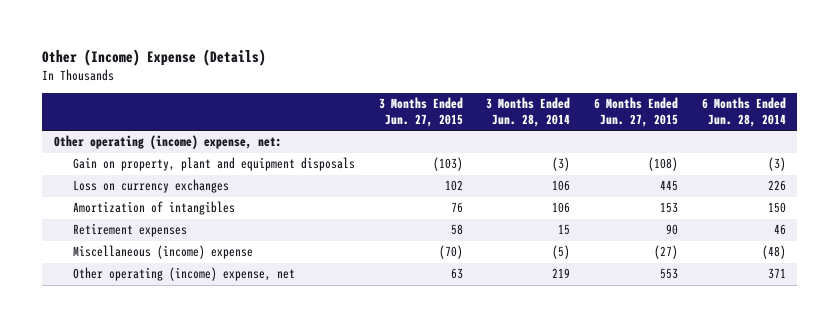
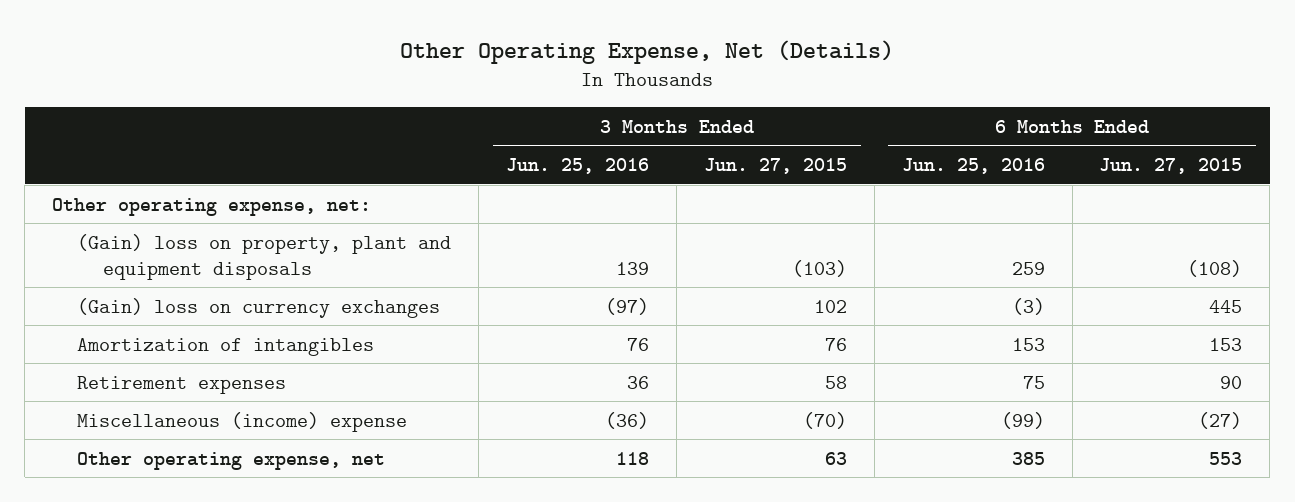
[42,49,267,67] Other (Income) Expense (Details) -> [400,39,895,64] Other Operating Expense, Net (Details)
[486,97,571,127] 3 Months Ended Jun. 28, 2014 -> none
[701,97,786,127] 6 Months Ended Jun. 28, 2014 -> none
none -> [506,158,650,175] Jun. 25, 2016
none -> [901,158,1045,175] Jun. 25, 2016
[54,135,283,150] Other operating (income) expense, net: -> [52,197,372,216] Other operating expense, net:
[73,157,356,172] Gain on property, plant and equipment disposals -> [77,233,452,280] (Gain) loss on property, plant and equipment disposals
[73,179,230,194] Loss on currency exchanges -> [77,297,441,318] (Gain) loss on currency exchanges
[73,267,296,282] Other operating (income) expense, net -> [77,451,386,470] Other operating expense, net

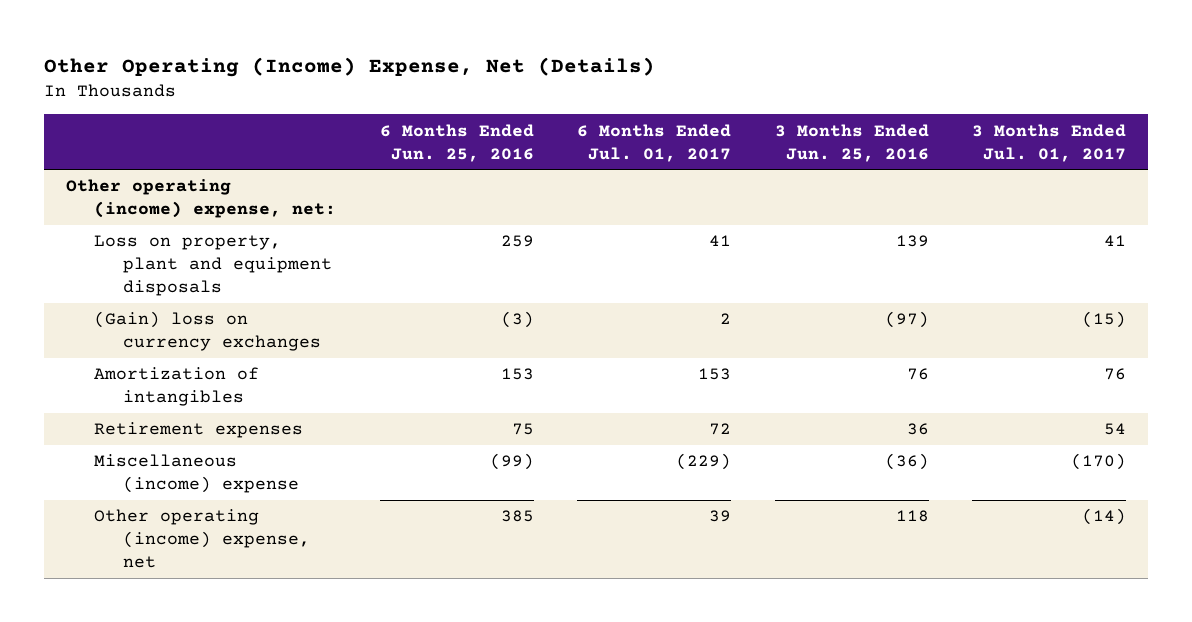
[400,39,895,64] Other Operating Expense, Net (Details) -> [43,56,655,77] Other Operating (Income) Expense, Net (Details)
[703,158,847,175] Jun. 27, 2015 -> none
[1099,158,1243,175] Jun. 27, 2015 -> none
none -> [577,123,732,162] 6 Months Ended Jul. 01, 2017
none -> [972,123,1127,162] 3 Months Ended Jul. 01, 2017
[52,197,372,216] Other operating expense, net: -> [65,179,337,219] Other operating (income) expense, net:
[77,233,452,280] (Gain) loss on property, plant and equipment disposals -> [94,235,332,296] Loss on property, plant and equipment disposals
[77,451,386,470] Other operating expense, net -> [94,509,310,568] Other operating (income) expense, net

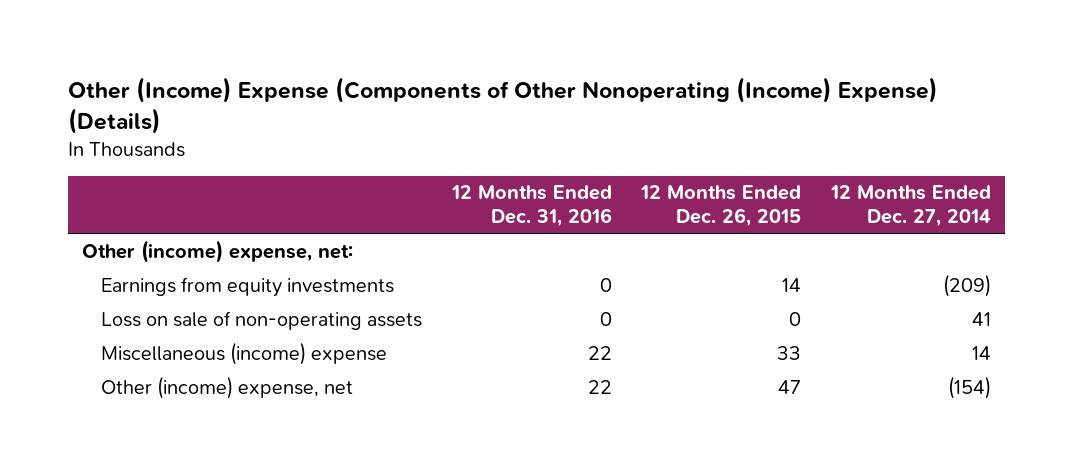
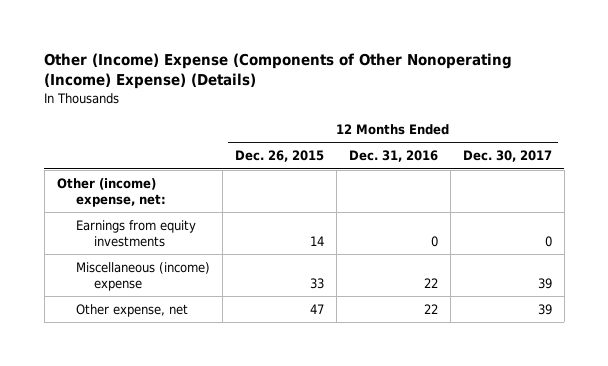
[829,185,991,227] 12 Months Ended Dec. 27, 2014 -> none
none -> [462,150,552,163] Dec. 30, 2017
[101,310,423,330] Loss on sale of non-operating assets -> none
[101,375,354,399] Other (income) expense, net -> [75,303,188,317] Other expense, net

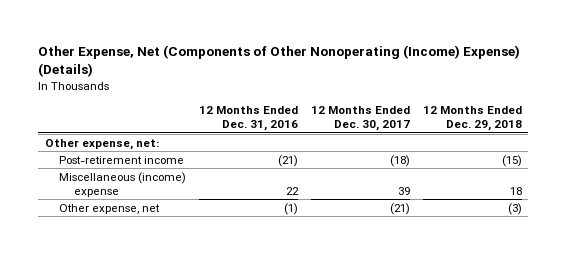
[44,52,513,90] Other (Income) Expense (Components of Other Nonoperating (Income) Expense) (Details) -> [38,45,521,78] Other Expense, Net (Components of Other Nonoperating (Income) Expense) (Details)
[234,150,324,163] Dec. 26, 2015 -> none
none -> [422,106,522,132] 12 Months Ended Dec. 29, 2018
[75,219,196,247] Earnings from equity investments -> none
[56,177,166,207] Other (income) expense, net: -> [44,138,159,150] Other expense, net:
none -> [59,155,185,164] Post-retirement income
[423,303,438,314] 22 -> [284,202,299,215] (1)
[537,303,552,315] 39 -> [390,202,411,215] (21)

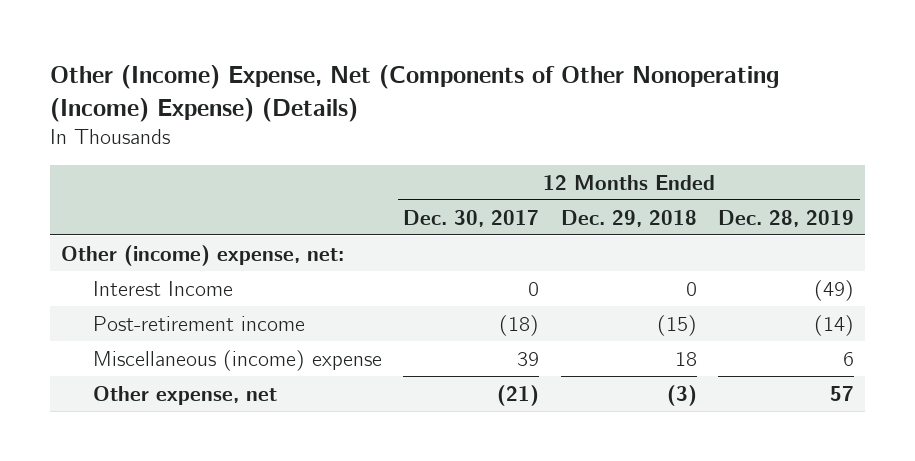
[38,45,521,78] Other Expense, Net (Components of Other Nonoperating (Income) Expense) (Details) -> [50,65,780,122] Other (Income) Expense, Net (Components of Other Nonoperating (Income) Expense) (Details)
[199,106,299,132] 12 Months Ended Dec. 31, 2016 -> none
none -> [718,209,855,227] Dec. 28, 2019
[44,138,159,150] Other expense, net: -> [61,244,345,266] Other (income) expense, net:
none -> [92,280,233,296] Interest Income

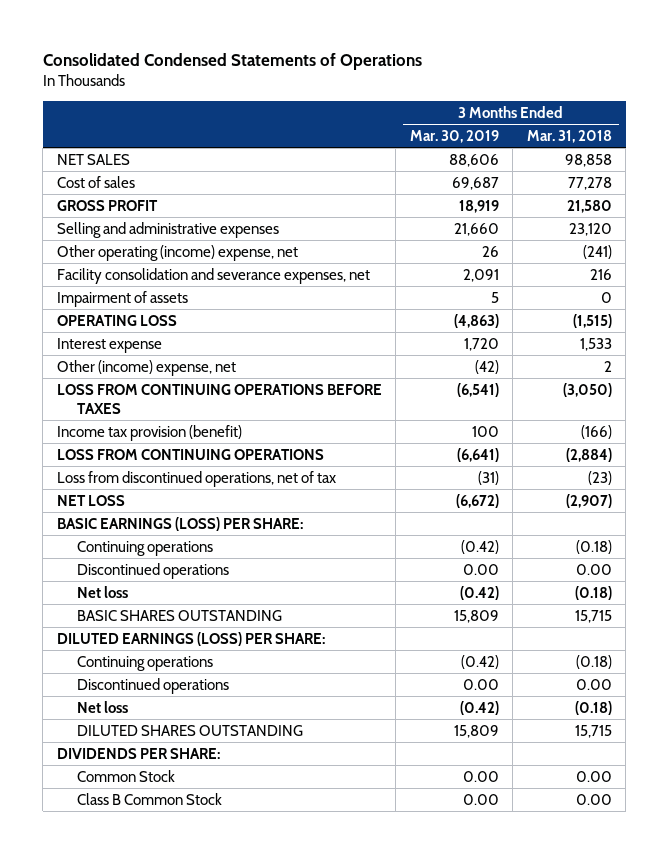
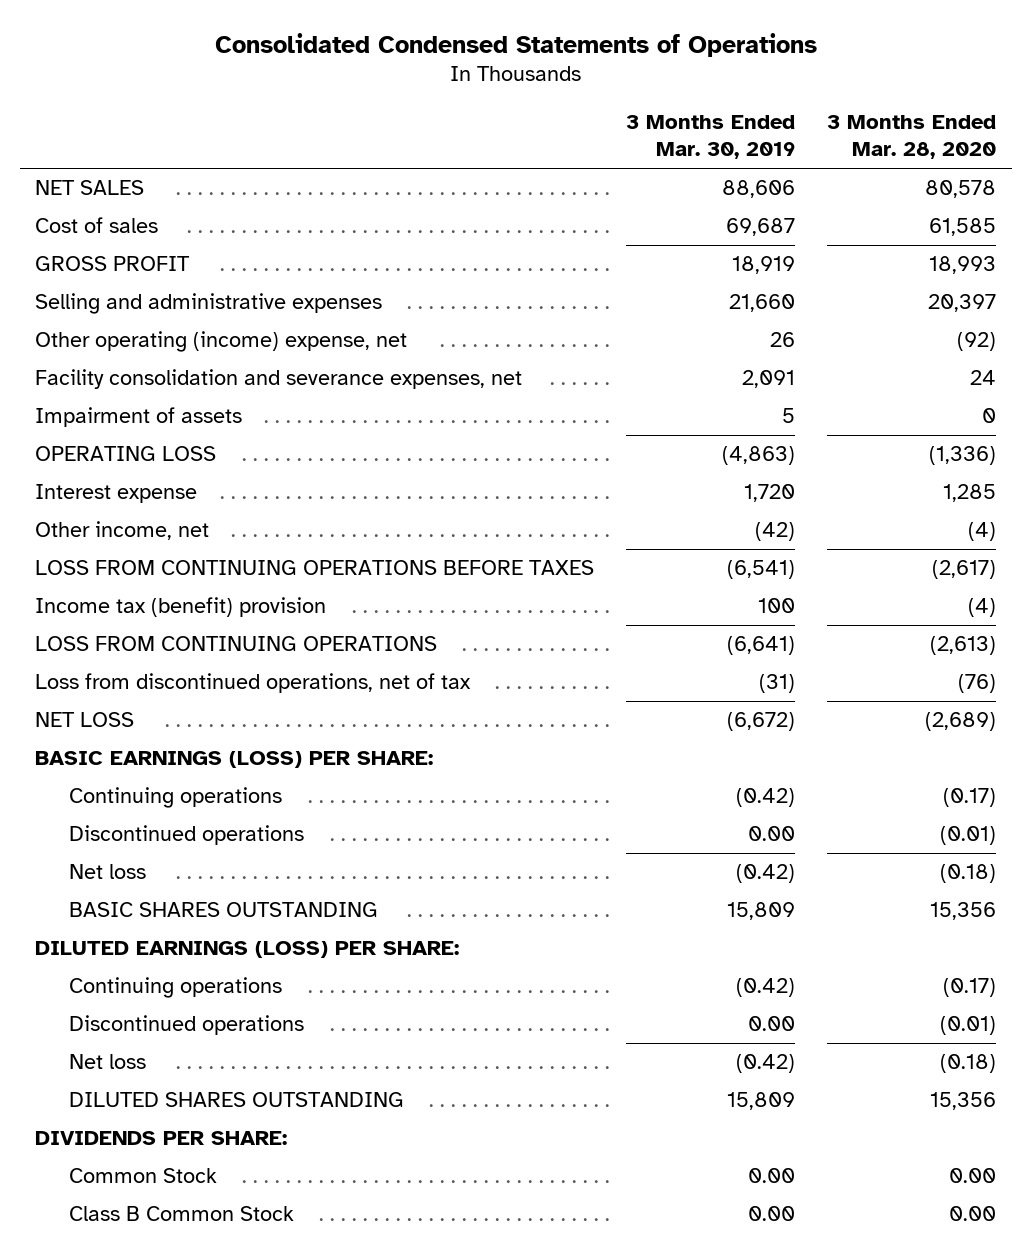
[526,130,612,144] Mar. 31, 2018 -> none
none -> [826,114,996,160] 3 Months Ended Mar. 28, 2020
[56,359,236,376] Other (income) expense, net -> [35,521,210,541] Other income, net
[56,424,242,441] Income tax provision (benefit) -> [35,597,327,618] Income tax (benefit) provision

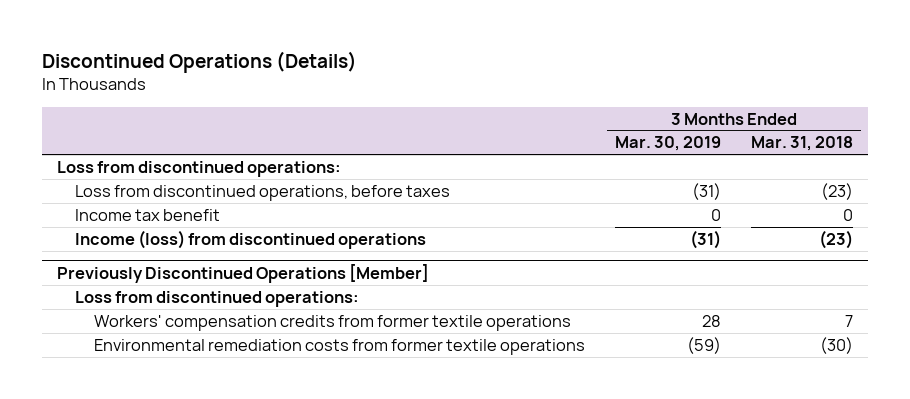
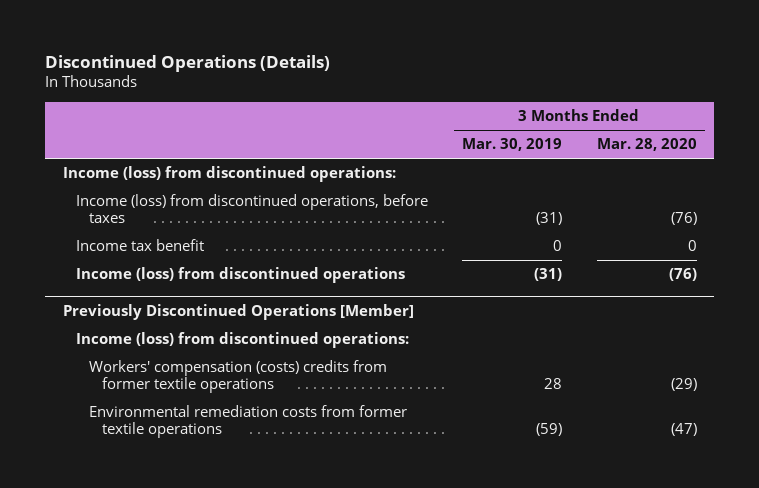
[751,136,854,152] Mar. 31, 2018 -> none
none -> [596,138,697,152] Mar. 28, 2020
[57,160,342,177] Loss from discontinued operations: -> [62,166,396,183] Income (loss) from discontinued operations:
[75,184,451,201] Loss from discontinued operations, before taxes -> [75,194,428,224] Income (loss) from discontinued operations, before taxes
[75,290,360,307] Loss from discontinued operations: -> [75,332,409,349] Income (loss) from discontinued operations:
[93,314,571,331] Workers' compensation credits from former textile operations -> [88,360,387,394] Workers' compensation (costs) credits from former textile operations

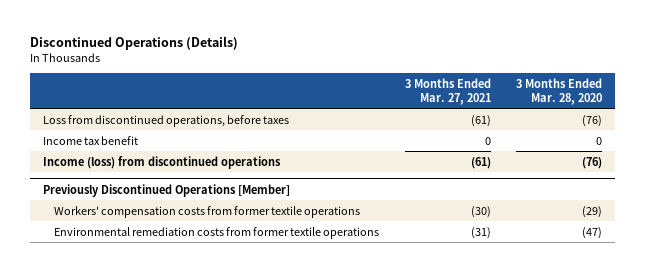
[462,138,563,152] Mar. 30, 2019 -> none
none -> [404,77,491,105] 3 Months Ended Mar. 27, 2021
[62,166,396,183] Income (loss) from discontinued operations: -> none
[75,194,428,224] Income (loss) from discontinued operations, before taxes -> [42,114,289,127] Loss from discontinued operations, before taxes
[75,332,409,349] Income (loss) from discontinued operations: -> none
[88,360,387,394] Workers' compensation (costs) credits from former textile operations -> [54,205,361,218] Workers' compensation costs from former textile operations

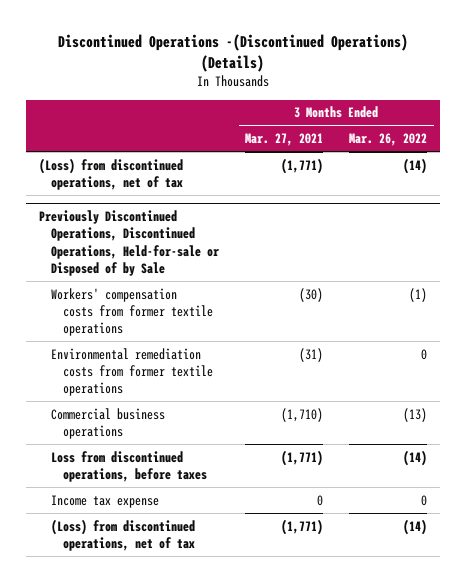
[29,35,238,50] Discontinued Operations (Details) -> [58,34,409,72] Discontinued Operations -(Discontinued Operations) (Details)
[516,77,603,105] 3 Months Ended Mar. 28, 2020 -> none
none -> [349,132,428,146] Mar. 26, 2022
[42,114,289,127] Loss from discontinued operations, before taxes -> none
[42,135,138,145] Income tax benefit -> none
[42,183,290,197] Previously Discontinued Operations [Member] -> none
[42,155,281,169] Income (loss) from discontinued operations -> [39,157,184,190] (Loss) from discontinued operations, net of tax
[470,156,491,169] (61) -> [281,157,324,174] (1,771)
none -> [39,210,220,276] Previously Discontinued Operations, Discontinued Operations, Held-for-sale or Disposed of by Sale
none -> [51,407,166,439] Commercial business operations
none -> [51,450,208,482] Loss from discontinued operations, before taxes
none -> [51,494,160,508] Income tax expense
none -> [51,518,196,551] (Loss) from discontinued operations, net of tax

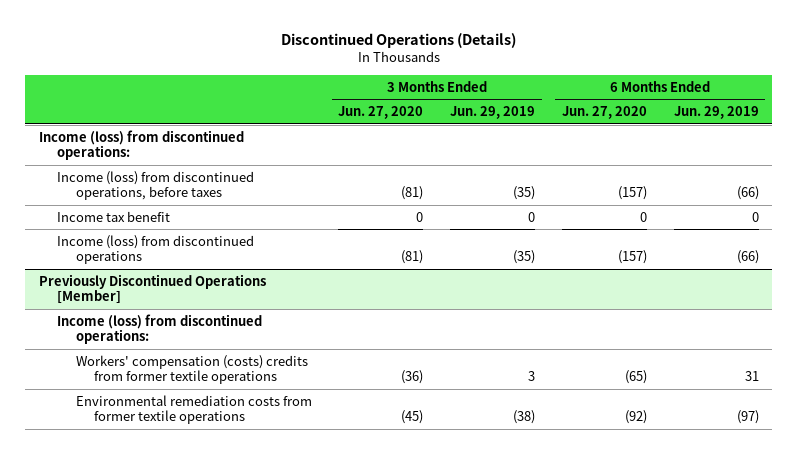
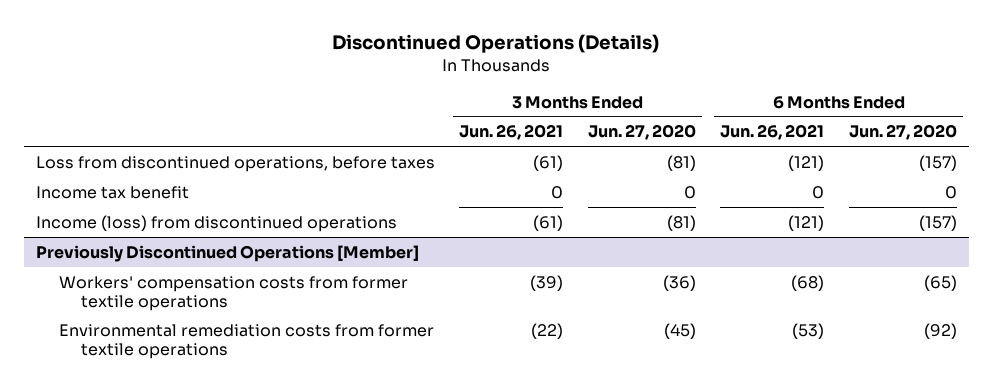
[450,106,536,120] Jun. 29, 2019 -> none
[673,106,759,120] Jun. 29, 2019 -> none
none -> [459,124,564,141] Jun. 26, 2021
none -> [720,124,825,141] Jun. 26, 2021
[38,129,244,161] Income (loss) from discontinued operations: -> none
[57,170,255,201] Income (loss) from discontinued operations, before taxes -> [35,155,435,172] Loss from discontinued operations, before taxes
[57,313,263,345] Income (loss) from discontinued operations: -> none
[75,354,308,385] Workers' compensation (costs) credits from former textile operations -> [58,275,408,311] Workers' compensation costs from former textile operations

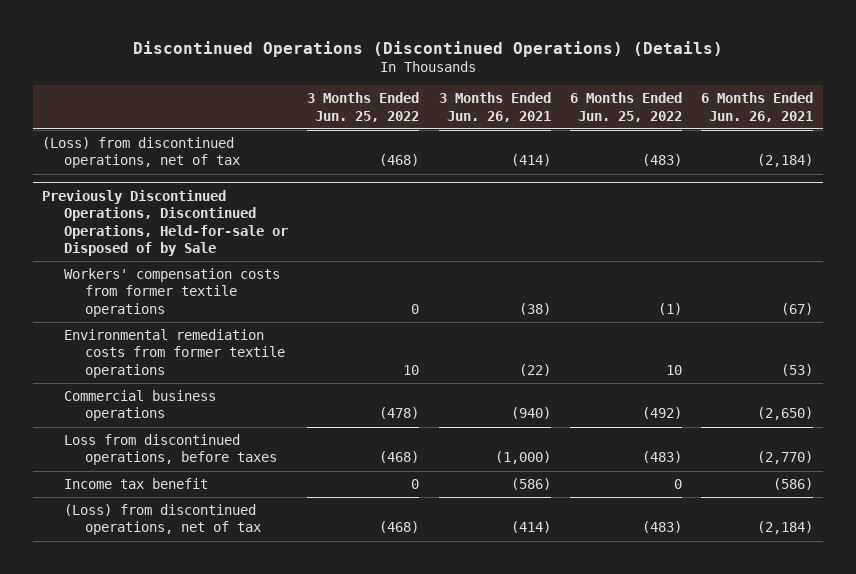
[332,33,660,53] Discontinued Operations (Details) -> [132,40,723,57] Discontinued Operations (Discontinued Operations) (Details)
[587,124,696,141] Jun. 27, 2020 -> none
[848,124,957,141] Jun. 27, 2020 -> none
none -> [307,92,420,122] 3 Months Ended Jun. 25, 2022
none -> [569,92,682,122] 6 Months Ended Jun. 25, 2022
[35,155,435,172] Loss from discontinued operations, before taxes -> none
[35,185,189,199] Income tax benefit -> none
[35,244,419,262] Previously Discontinued Operations [Member] -> none
[35,214,397,232] Income (loss) from discontinued operations -> [42,136,240,169] (Loss) from discontinued operations, net of tax
[533,214,564,231] (61) -> [510,154,551,167] (414)
[788,214,825,231] (121) -> [757,154,814,168] (2,184)
none -> [42,189,288,257] Previously Discontinued Operations, Discontinued Operations, Held-for-sale or Disposed of by Sale
[530,274,564,291] (39) -> [518,302,551,315] (38)
[791,274,825,291] (68) -> [781,302,814,315] (67)
none -> [63,389,216,422] Commercial business operations
none -> [63,433,277,466] Loss from discontinued operations, before taxes
none -> [63,477,208,489] Income tax benefit
none -> [63,503,261,536] (Loss) from discontinued operations, net of tax

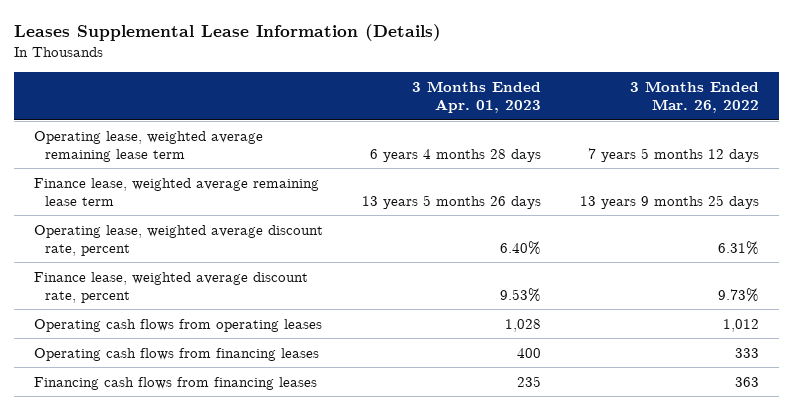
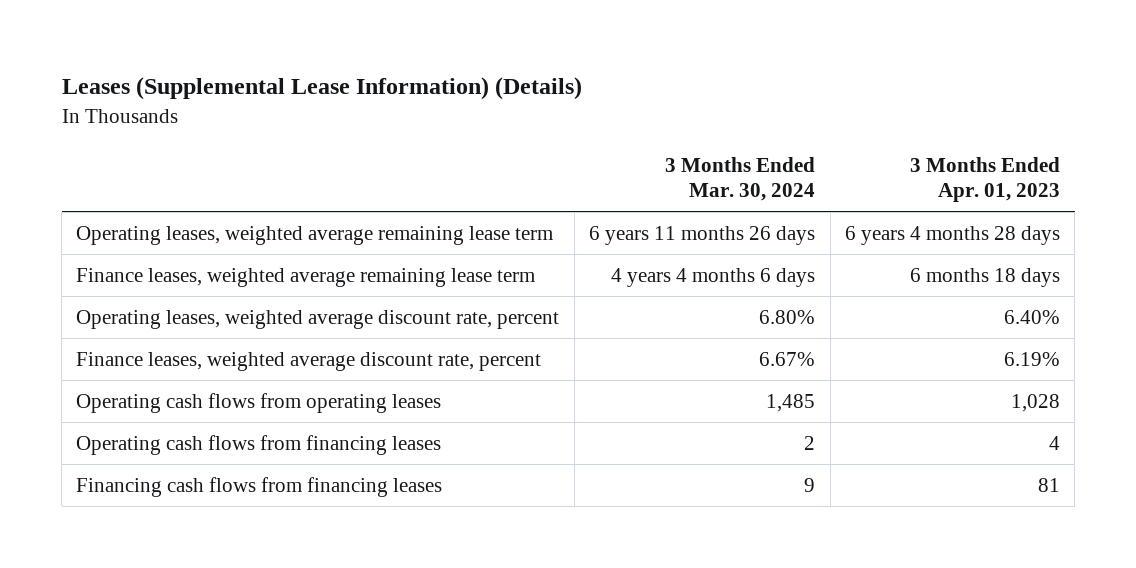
[14,24,442,42] Leases Supplemental Lease Information (Details) -> [61,77,582,101] Leases (Supplemental Lease Information) (Details)
[629,80,759,114] 3 Months Ended Mar. 26, 2022 -> none
none -> [665,156,816,201] 3 Months Ended Mar. 30, 2024
[33,130,263,163] Operating lease, weighted average remaining lease term -> [76,225,554,245] Operating leases, weighted average remaining lease term
[33,177,319,207] Finance lease, weighted average remaining lease term -> [76,267,536,287] Finance leases, weighted average remaining lease term
[361,195,541,210] 13 years 5 months 26 days -> [910,267,1061,287] 6 months 18 days
[33,224,323,257] Operating lease, weighted average discount rate, percent -> [76,309,560,329] Operating leases, weighted average discount rate, percent
[33,271,308,304] Finance lease, weighted average discount rate, percent -> [76,351,542,371] Finance leases, weighted average discount rate, percent
[499,288,541,303] 9.53% -> [1004,351,1061,366] 6.19%
[516,347,541,358] 400 -> [1049,435,1061,450] 4
[516,375,541,387] 235 -> [1038,477,1061,492] 81

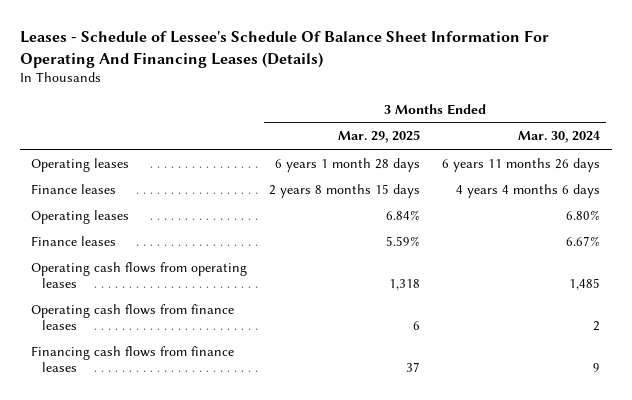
[61,77,582,101] Leases (Supplemental Lease Information) (Details) -> [20,29,550,68] Leases - Schedule of Lessee's Schedule Of Balance Sheet Information For Operating And Financing Leases (Details)
[910,156,1061,202] 3 Months Ended Apr. 01, 2023 -> none
none -> [338,130,421,144] Mar. 29, 2025
[76,225,554,245] Operating leases, weighted average remaining lease term -> [31,157,130,172] Operating leases
[76,267,536,287] Finance leases, weighted average remaining lease term -> [31,183,117,194] Finance leases
[76,309,560,329] Operating leases, weighted average discount rate, percent -> [31,209,130,224] Operating leases
[76,351,542,371] Finance leases, weighted average discount rate, percent -> [31,235,117,246] Finance leases
[76,434,442,455] Operating cash flows from financing leases -> [31,303,235,330] Operating cash flows from finance leases
[76,476,443,497] Financing cash flows from financing leases -> [31,345,235,372] Financing cash flows from finance leases

